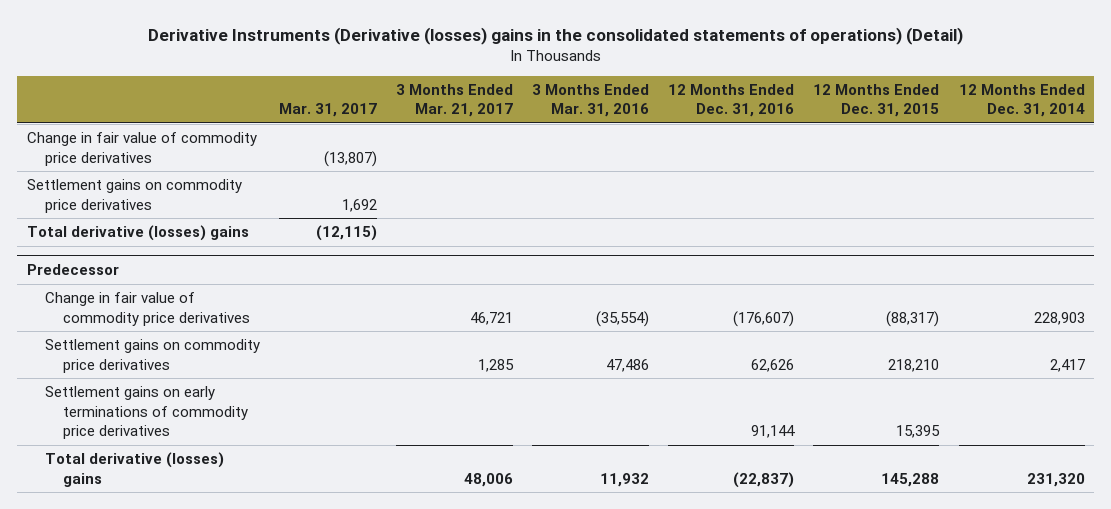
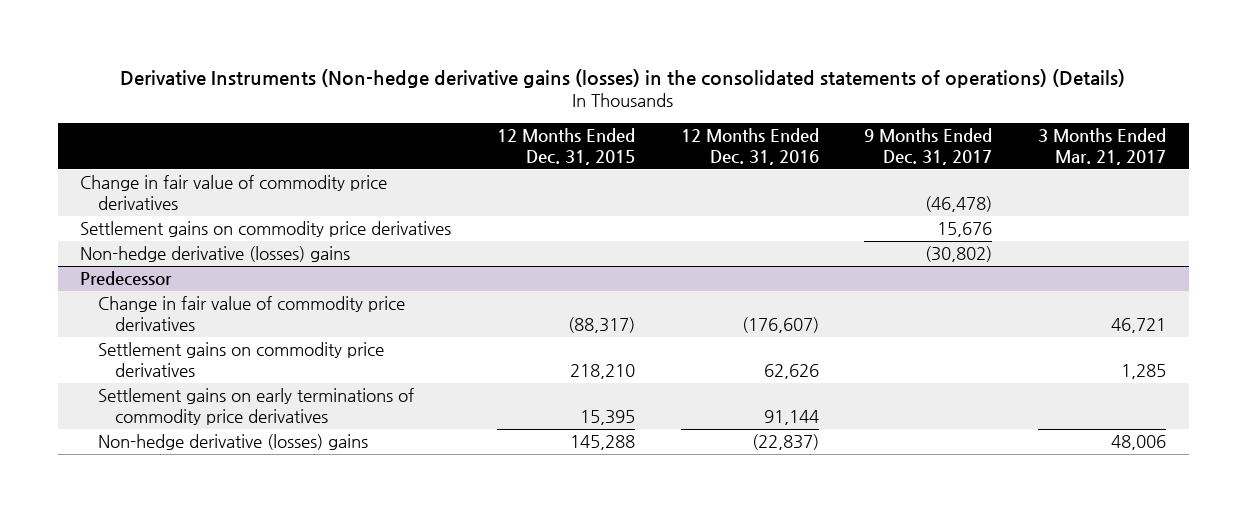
[147,26,963,45] Derivative Instruments (Derivative (losses) gains in the consolidated statements of operations) (Detail) -> [120,68,1126,88] Derivative Instruments (Non-hedge derivative gains (losses) in the consolidated statements of operations) (Details)
[278,103,377,118] Mar. 31, 2017 -> none
[532,83,650,118] 3 Months Ended Mar. 31, 2016 -> none
[958,83,1085,118] 12 Months Ended Dec. 31, 2014 -> none
none -> [864,128,993,165] 9 Months Ended Dec. 31, 2017
[26,225,249,242] Total derivative (losses) gains -> [80,246,351,263] Non-hedge derivative (losses) gains
[44,452,224,487] Total derivative (losses) gains -> [97,434,368,451] Non-hedge derivative (losses) gains

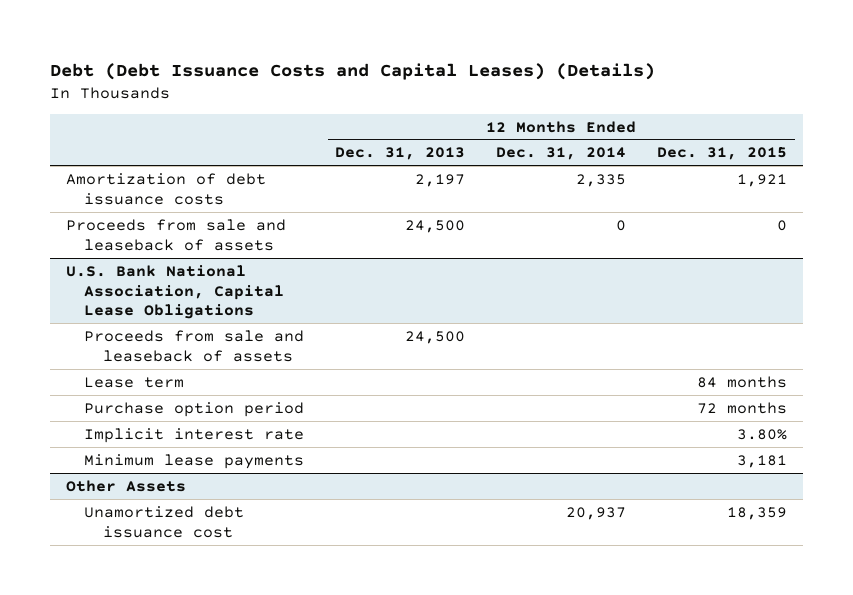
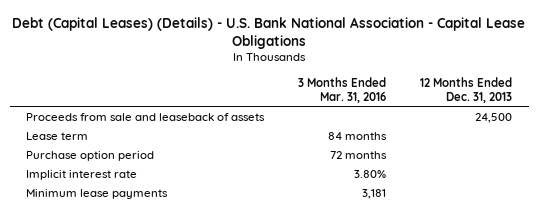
[50,62,656,80] Debt (Debt Issuance Costs and Capital Leases) (Details) -> [12,16,526,49] Debt (Capital Leases) (Details) - U.S. Bank National Association - Capital Lease Obligations
[496,147,627,161] Dec. 31, 2014 -> none
[657,147,788,161] Dec. 31, 2015 -> none
none -> [298,76,387,104] 3 Months Ended Mar. 31, 2016
[65,172,266,205] Amortization of debt issuance costs -> none
[65,264,285,320] U.S. Bank National Association, Capital Lease Obligations -> none
[84,329,305,362] Proceeds from sale and leaseback of assets -> none
[84,376,185,388] Lease term -> none
[84,401,305,417] Purchase option period -> none
[84,427,305,443] Implicit interest rate -> none
[84,453,305,469] Minimum lease payments -> none
[65,479,186,492] Other Assets -> none
[84,505,245,538] Unamortized debt issuance cost -> none
none -> [26,132,89,141] Lease term
none -> [26,151,155,162] Purchase option period
none -> [26,170,138,181] Implicit interest rate
none -> [26,189,169,200] Minimum lease payments

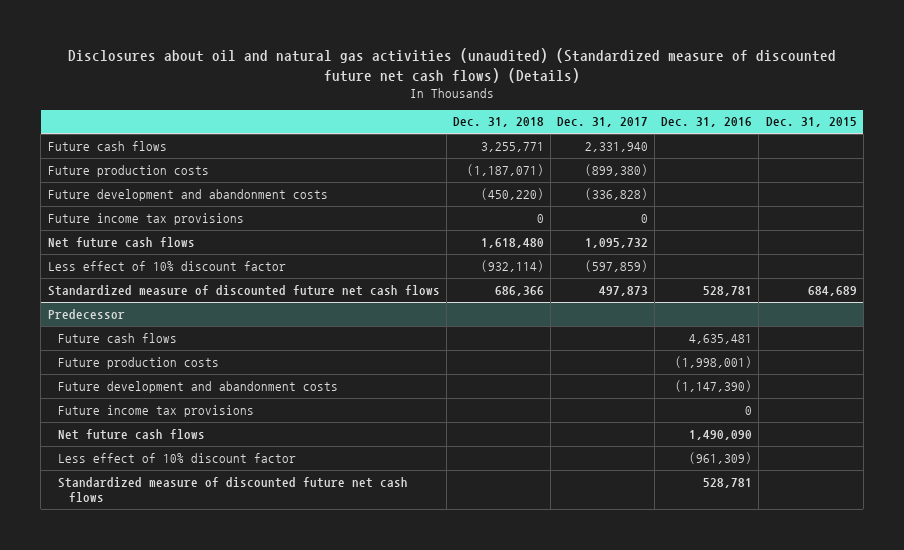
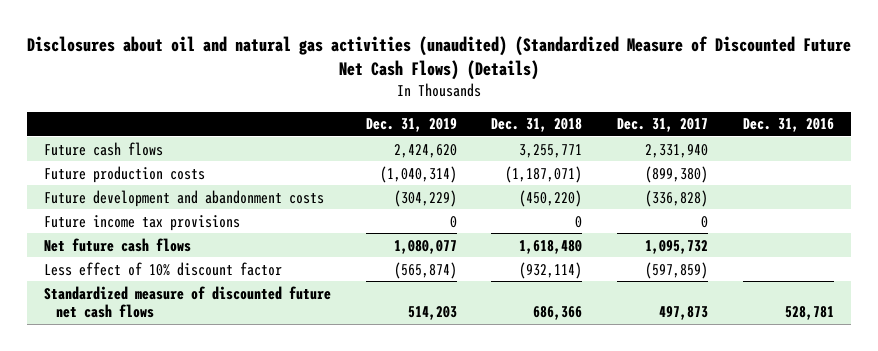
[68,48,837,84] Disclosures about oil and natural gas activities (unaudited) (Standardized measure of discounted future net cash flows) (Details) -> [26,35,851,81] Disclosures about oil and natural gas activities (unaudited) (Standardized Measure of Discounted Future Net Cash Flows) (Details)
[765,117,857,128] Dec. 31, 2015 -> none
none -> [365,118,457,133] Dec. 31, 2019
[47,308,125,319] Predecessor -> none
[58,332,178,343] Future cash flows -> none
[58,356,220,369] Future production costs -> none
[58,380,339,393] Future development and abandonment costs -> none
[58,404,255,417] Future income tax provisions -> none
[58,428,206,440] Net future cash flows -> none
[58,452,297,463] Less effect of 10% discount factor -> none
[58,476,409,503] Standardized measure of discounted future net cash flows -> none

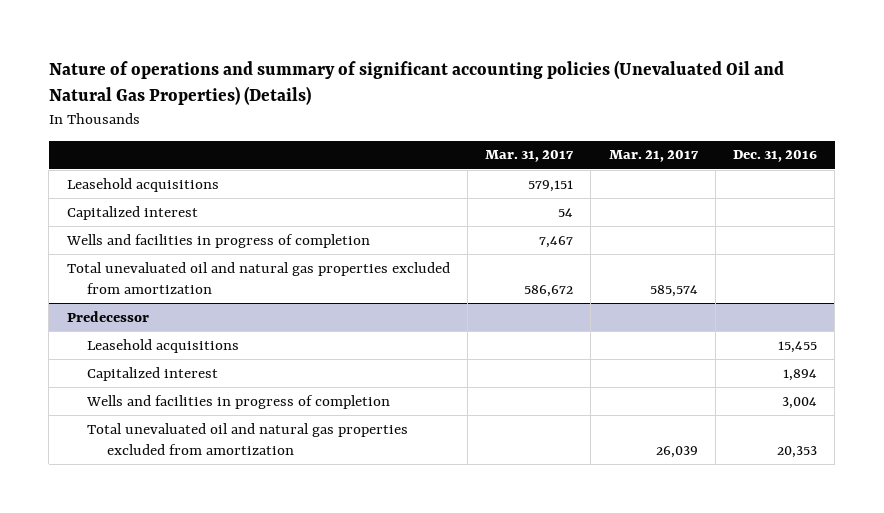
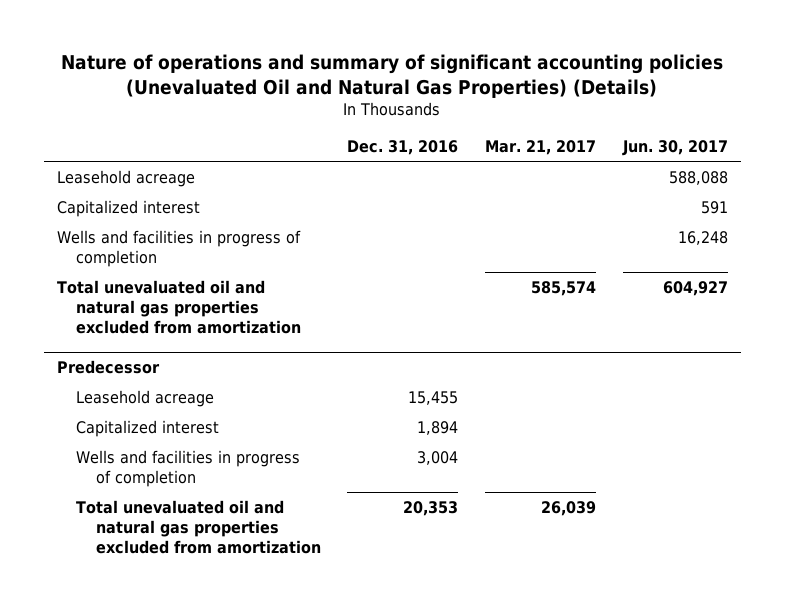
[485,150,575,163] Mar. 31, 2017 -> none
none -> [621,140,728,157] Jun. 30, 2017
[66,177,219,192] Leasehold acquisitions -> none
none -> [57,169,196,187] Leasehold acreage
[86,338,239,353] Leasehold acquisitions -> [76,389,215,407] Leasehold acreage

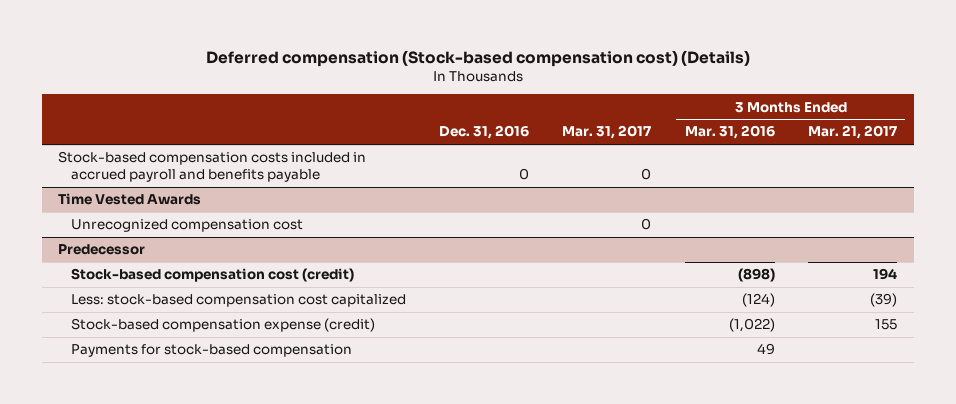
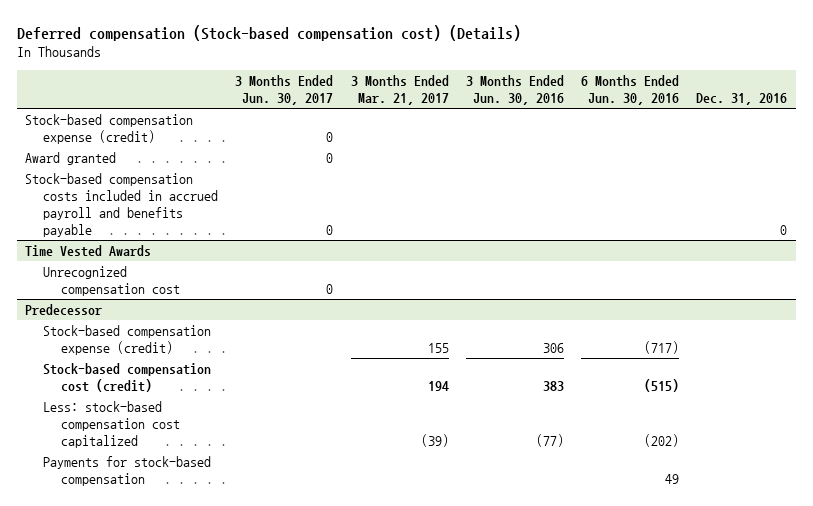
[562,125,652,140] Mar. 31, 2017 -> none
[684,125,775,140] Mar. 31, 2016 -> none
none -> [235,74,334,105] 3 Months Ended Jun. 30, 2017
none -> [465,74,564,105] 3 Months Ended Jun. 30, 2016
none -> [581,74,680,105] 6 Months Ended Jun. 30, 2016
none -> [25,113,194,144] Stock-based compensation expense (credit)
none -> [25,151,117,165] Award granted
[70,318,375,333] Stock-based compensation expense (credit) -> [43,324,212,355] Stock-based compensation expense (credit)

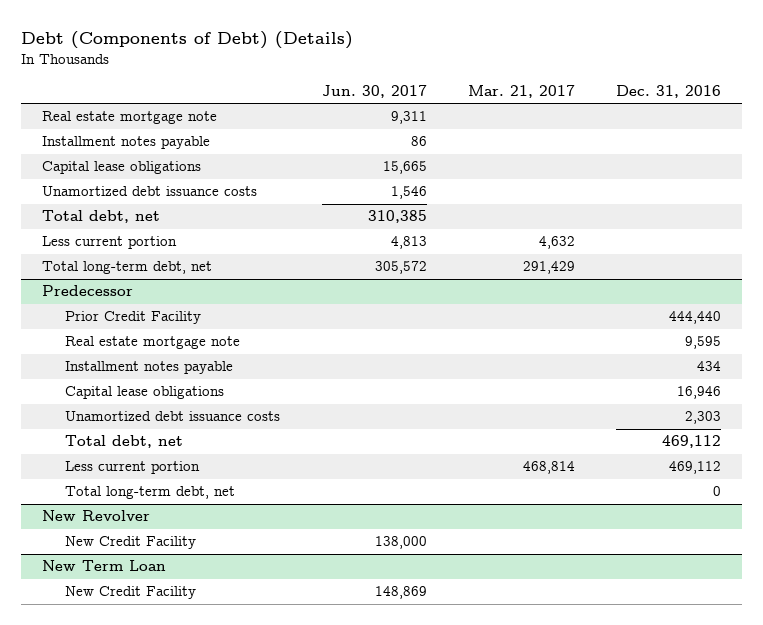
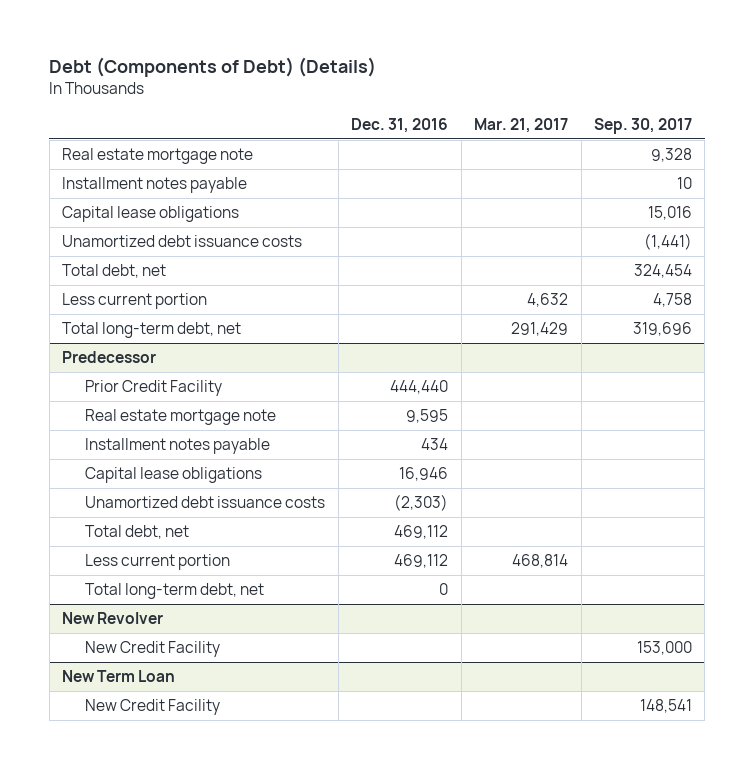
[321,84,427,98] Jun. 30, 2017 -> none
none -> [593,117,692,134] Sep. 30, 2017
[685,411,722,425] 2,303 -> [394,494,449,512] (2,303)

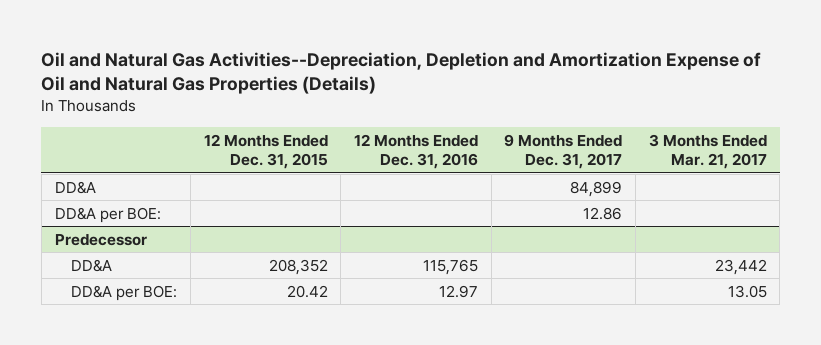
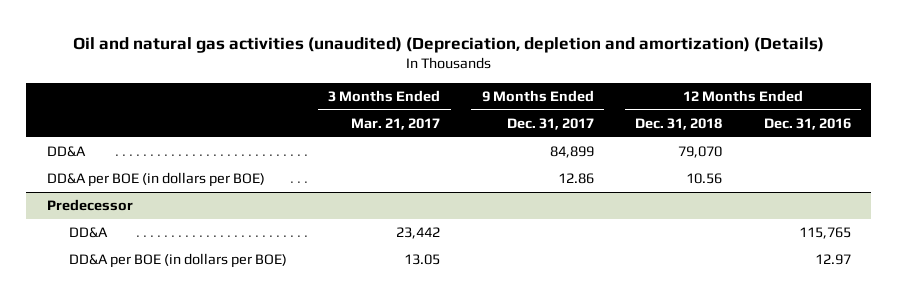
[41,51,762,94] Oil and Natural Gas Activities--Depreciation, Depletion and Amortization Expense of Oil and Natural Gas Properties (Details) -> [72,36,824,53] Oil and natural gas activities (unaudited) (Depreciation, depletion and amortization) (Details)
[203,133,328,170] 12 Months Ended Dec. 31, 2015 -> none
none -> [635,117,723,130] Dec. 31, 2018
[54,206,161,223] DD&A per BOE: -> [46,172,265,188] DD&A per BOE (in dollars per BOE)
[71,284,178,301] DD&A per BOE: -> [68,253,287,269] DD&A per BOE (in dollars per BOE)

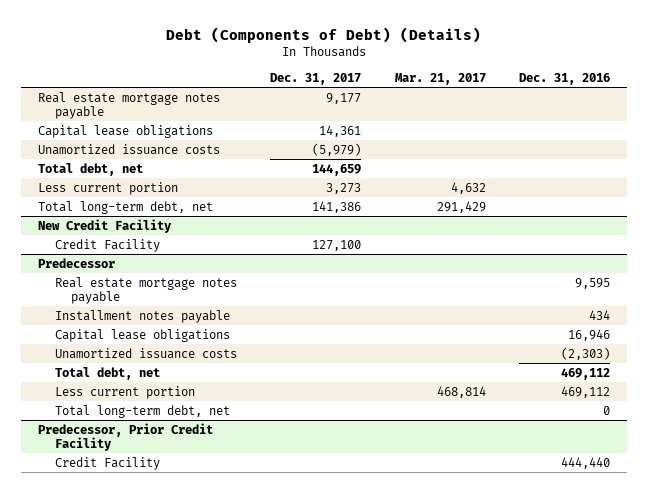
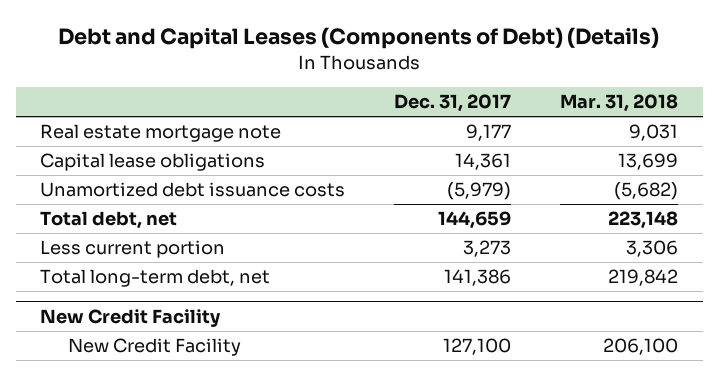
[165,26,481,43] Debt (Components of Debt) (Details) -> [58,27,660,50] Debt and Capital Leases (Components of Debt) (Details)
[394,73,486,86] Mar. 21, 2017 -> none
[519,73,611,86] Dec. 31, 2016 -> none
none -> [560,94,679,113] Mar. 31, 2018
[37,91,220,119] Real estate mortgage notes payable -> [40,124,282,143] Real estate mortgage note
[37,143,220,155] Unamortized issuance costs -> [40,182,346,198] Unamortized debt issuance costs
[37,257,115,268] Predecessor -> none
[54,276,237,304] Real estate mortgage notes payable -> none
[54,309,230,323] Installment notes payable -> none
[54,328,230,342] Capital lease obligations -> none
[54,347,237,359] Unamortized issuance costs -> none
[54,366,160,380] Total debt, net -> none
[54,385,195,399] Less current portion -> none
[54,404,230,418] Total long-term debt, net -> none
[37,422,213,451] Predecessor, Prior Credit Facility -> none
[54,456,160,470] Credit Facility -> none
[54,238,160,252] Credit Facility -> [68,338,242,357] New Credit Facility

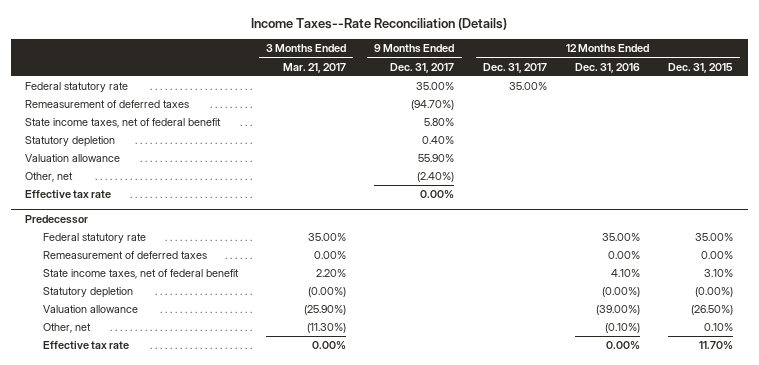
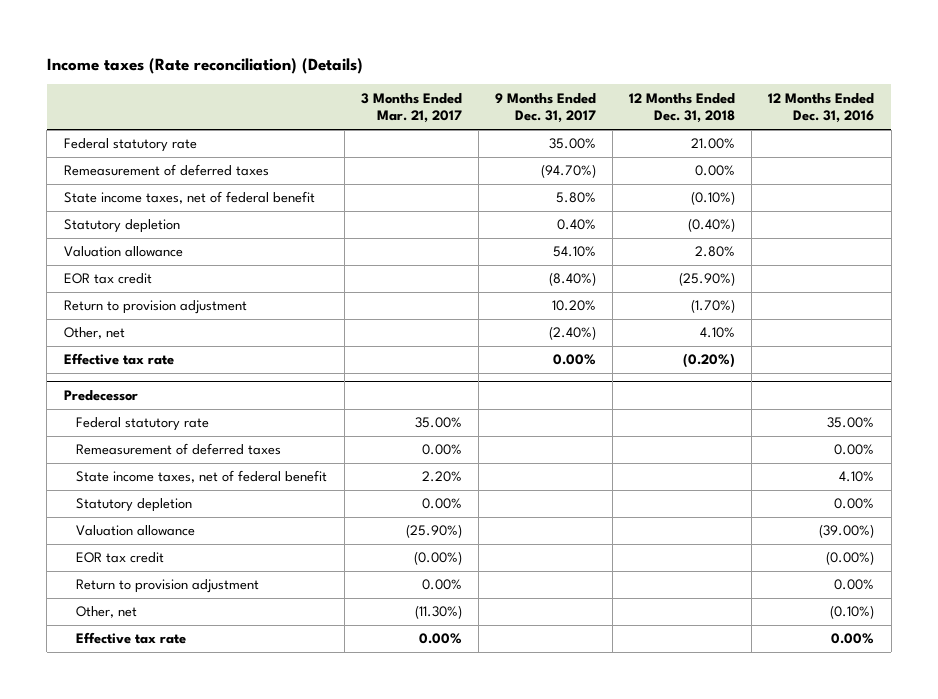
[251,18,508,31] Income Taxes--Rate Reconciliation (Details) -> [46,57,363,74] Income taxes (Rate reconciliation) (Details)
[482,62,547,73] Dec. 31, 2017 -> none
[668,62,734,73] Dec. 31, 2015 -> none
none -> [629,92,736,124] 12 Months Ended Dec. 31, 2018
[418,154,455,163] 55.90% -> [552,246,596,258] 54.10%
none -> [63,273,152,285] EOR tax credit
none -> [63,300,247,315] Return to provision adjustment
[308,287,347,298] (0.00%) -> [421,498,462,510] 0.00%
[602,287,641,298] (0.00%) -> [834,498,875,510] 0.00%
none -> [76,552,165,564] EOR tax credit
none -> [76,579,260,594] Return to provision adjustment

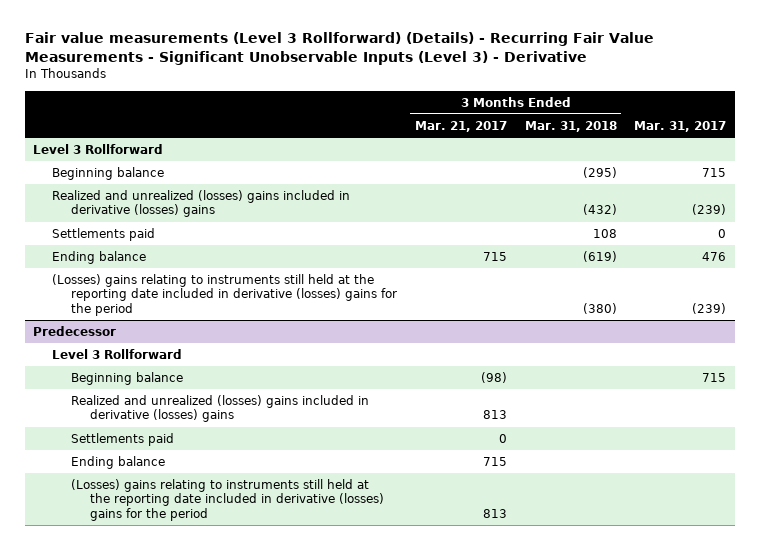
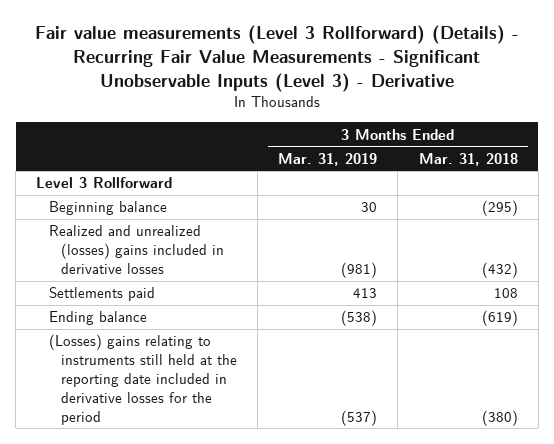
[414,120,507,132] Mar. 21, 2017 -> none
[634,120,727,132] Mar. 31, 2017 -> none
none -> [278,152,378,166] Mar. 31, 2019
[52,190,351,218] Realized and unrealized (losses) gains included in derivative (losses) gains -> [48,225,225,274] Realized and unrealized (losses) gains included in derivative losses
[33,326,117,337] Predecessor -> none
[52,349,183,360] Level 3 Rollforward -> none
[71,372,184,386] Beginning balance -> none
[71,395,370,423] Realized and unrealized (losses) gains included in derivative (losses) gains -> none
[71,433,175,447] Settlements paid -> none
[71,456,166,470] Ending balance -> none
[71,479,384,521] (Losses) gains relating to instruments still held at the reporting date included in derivative (losses) gains for the period -> none
[52,274,398,316] (Losses) gains relating to instruments still held at the reporting date included in derivative (losses) gains for the period -> [48,334,238,425] (Losses) gains relating to instruments still held at the reporting date included in derivative losses for the period

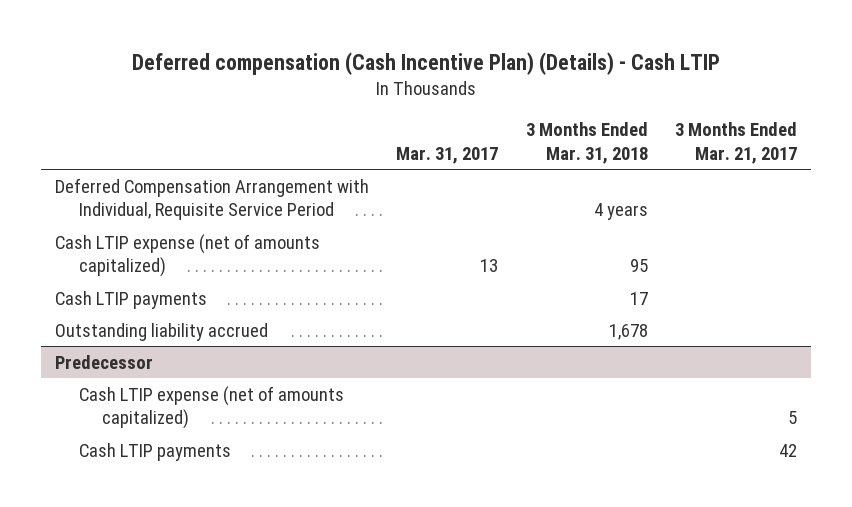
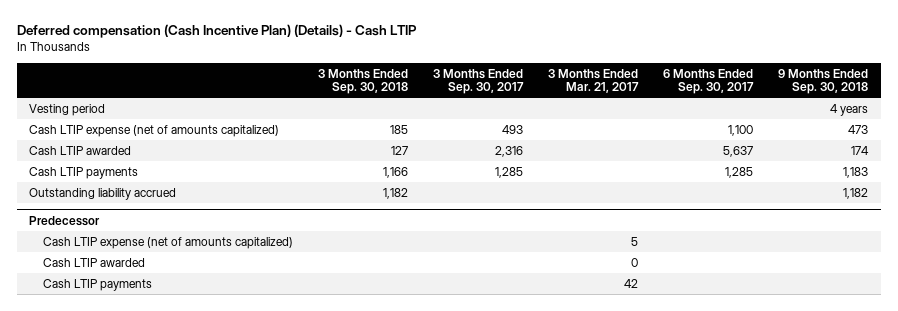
[396,146,499,164] Mar. 31, 2017 -> none
[525,122,648,164] 3 Months Ended Mar. 31, 2018 -> none
none -> [317,68,408,95] 3 Months Ended Sep. 30, 2018
none -> [432,68,524,95] 3 Months Ended Sep. 30, 2017
none -> [663,68,755,95] 6 Months Ended Sep. 30, 2017
none -> [778,68,869,95] 9 Months Ended Sep. 30, 2018
[54,177,369,221] Deferred Compensation Arrangement with Individual, Requisite Service Period -> [29,103,106,116] Vesting period
none -> [29,145,132,155] Cash LTIP awarded
none -> [42,257,145,267] Cash LTIP awarded

